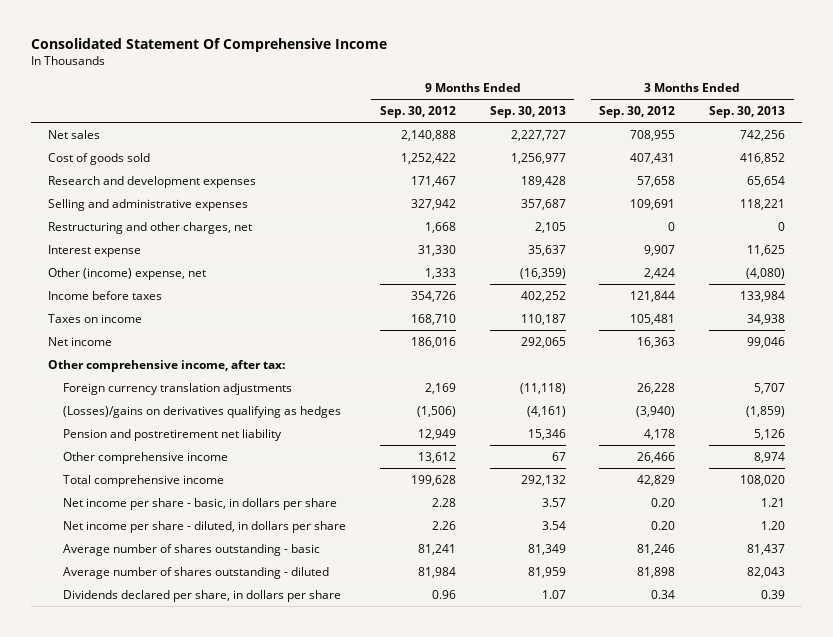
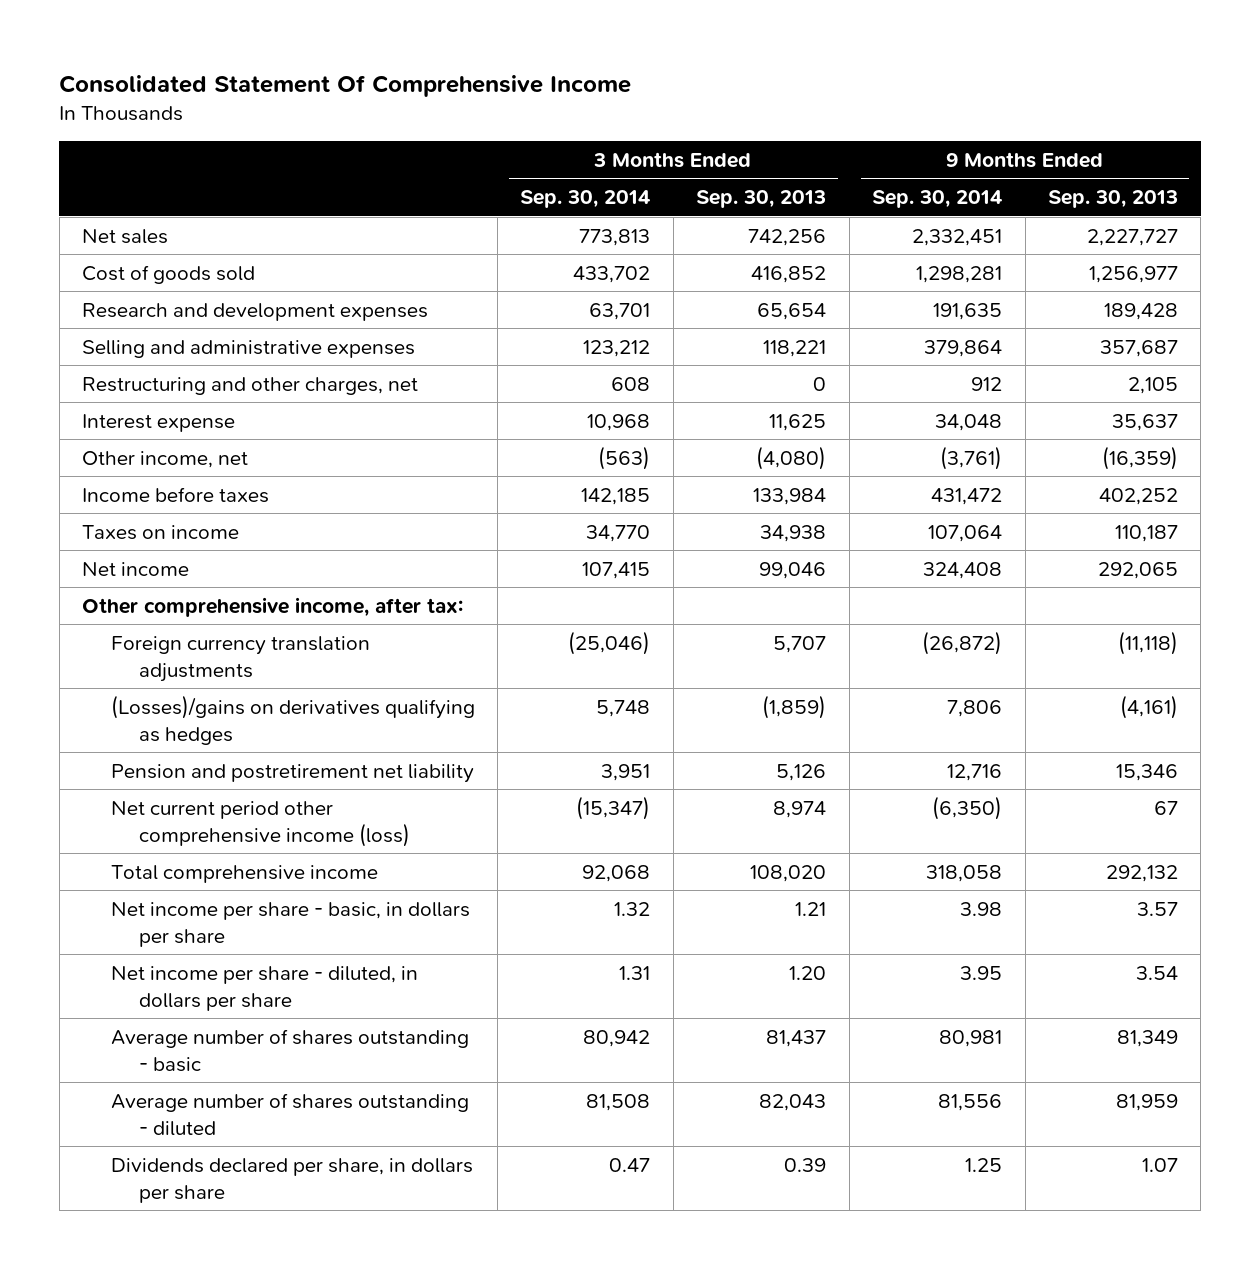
[379,105,456,118] Sep. 30, 2012 -> none
[599,105,676,118] Sep. 30, 2012 -> none
none -> [520,190,651,209] Sep. 30, 2014
none -> [872,190,1003,209] Sep. 30, 2014
[47,267,206,280] Other (income) expense, net -> [82,450,249,468] Other income, net
[63,451,229,464] Other comprehensive income -> [110,800,410,847] Net current period other comprehensive income (loss)

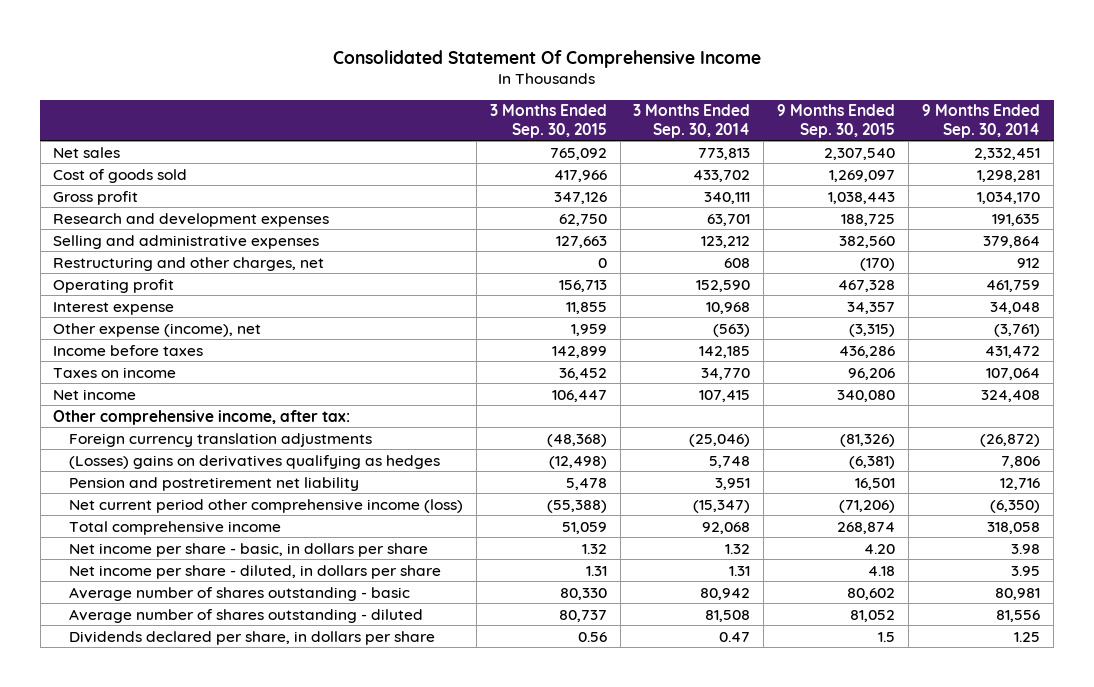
[696,190,827,209] Sep. 30, 2013 -> none
[1048,190,1179,209] Sep. 30, 2013 -> none
none -> [489,104,607,138] 3 Months Ended Sep. 30, 2015
none -> [777,104,896,138] 9 Months Ended Sep. 30, 2015
none -> [53,190,139,205] Gross profit
none -> [53,278,175,293] Operating profit
[82,450,249,468] Other income, net -> [53,322,262,337] Other expense (income), net
[110,694,475,745] (Losses)/gains on derivatives qualifying as hedges -> [68,454,440,469] (Losses) gains on derivatives qualifying as hedges

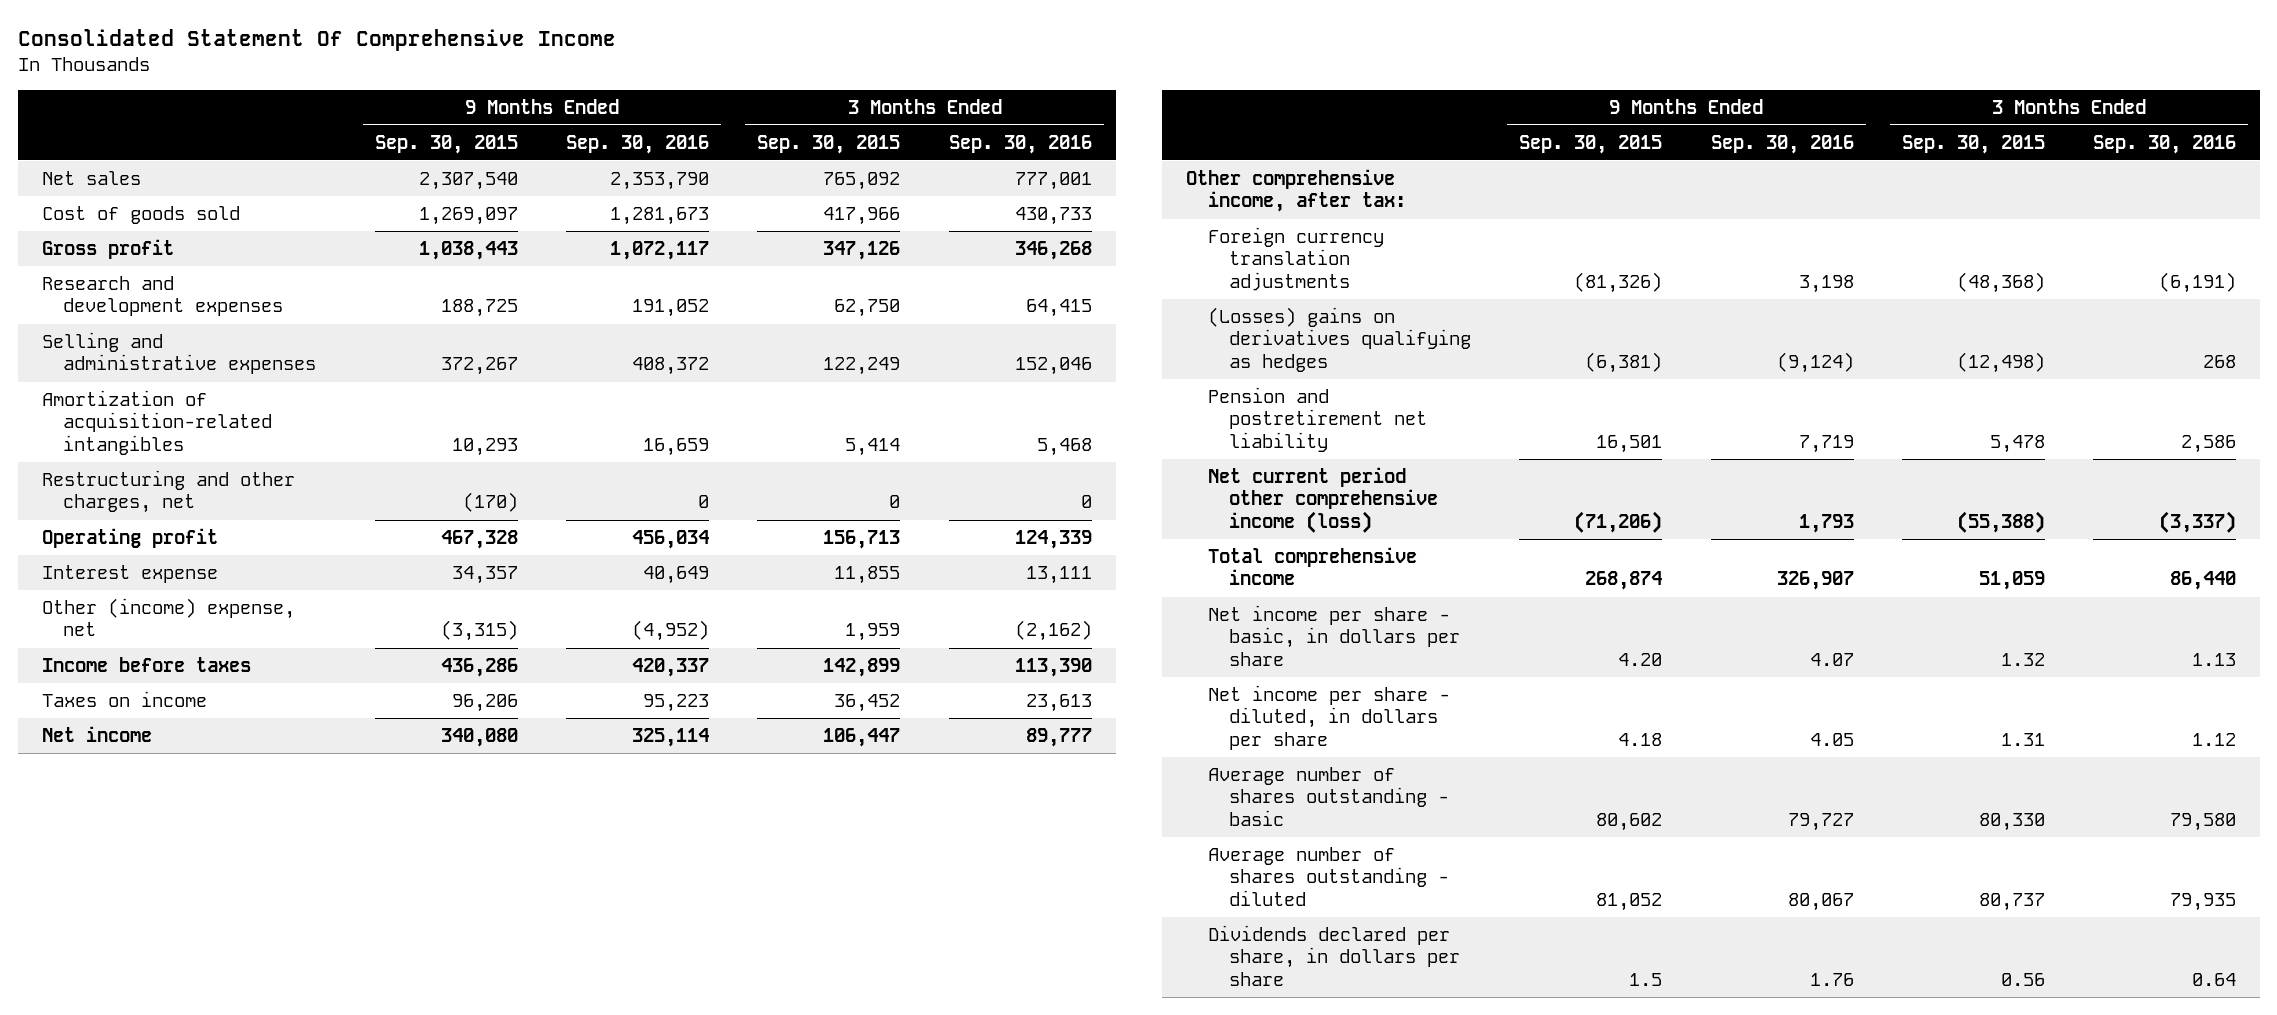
[633,104,751,138] 3 Months Ended Sep. 30, 2014 -> none
[922,104,1041,138] 9 Months Ended Sep. 30, 2014 -> none
none -> [566,134,710,154] Sep. 30, 2016
none -> [948,134,1092,154] Sep. 30, 2016
[555,235,607,248] 127,663 -> [823,357,901,376] 122,249
[839,235,896,248] 382,560 -> [441,357,519,376] 372,267
none -> [41,390,273,455] Amortization of acquisition-related intangibles
[53,322,262,337] Other expense (income), net -> [41,598,295,637] Other (income) expense, net

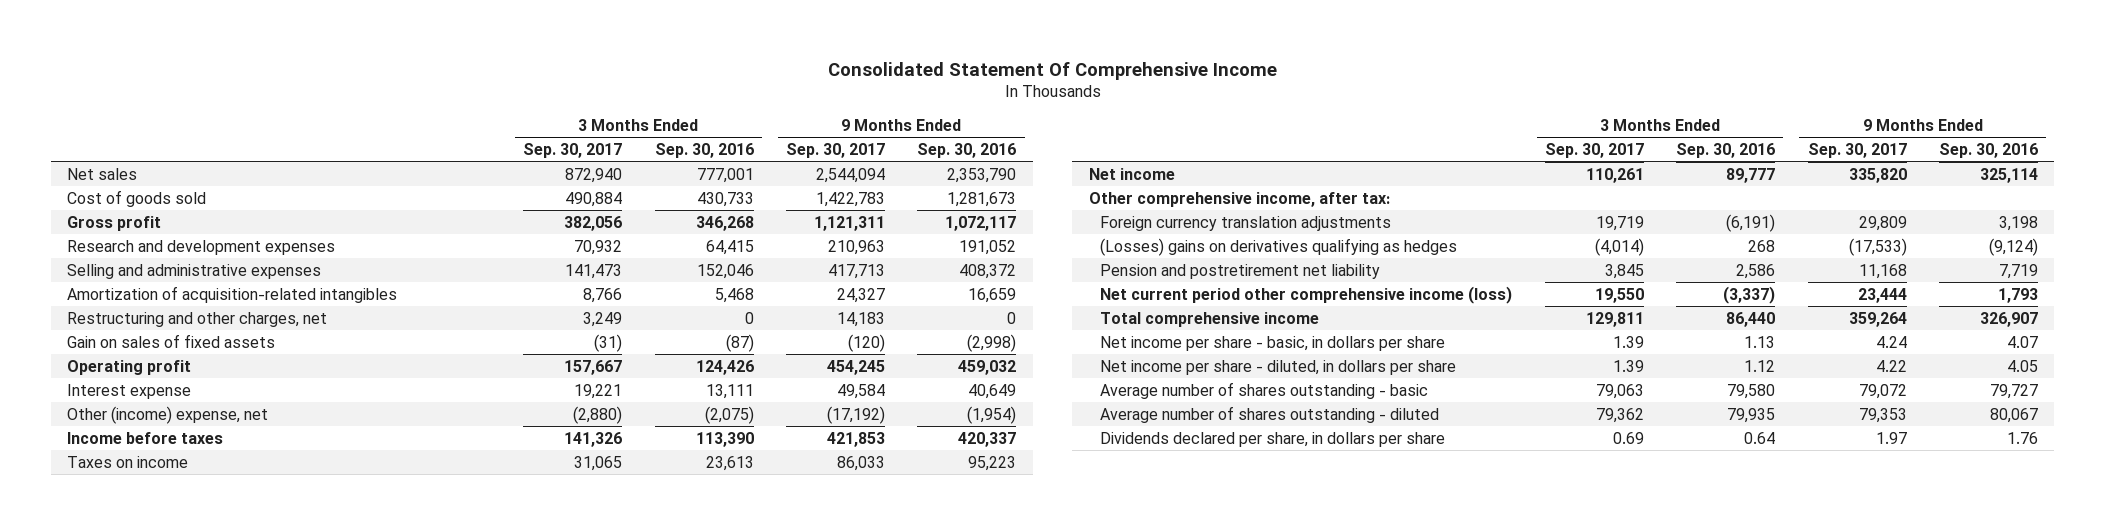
[375,134,519,154] Sep. 30, 2015 -> none
[757,134,901,154] Sep. 30, 2015 -> none
none -> [523,142,623,158] Sep. 30, 2017
none -> [786,142,886,158] Sep. 30, 2017
none -> [67,333,276,348] Gain on sales of fixed assets
[632,530,710,550] 456,034 -> [958,359,1017,375] 459,032
[1014,530,1092,550] 124,339 -> [695,359,754,375] 124,426
[632,620,710,642] (4,952) -> [967,405,1017,424] (1,954)
[1014,620,1092,642] (2,162) -> [704,405,754,424] (2,075)

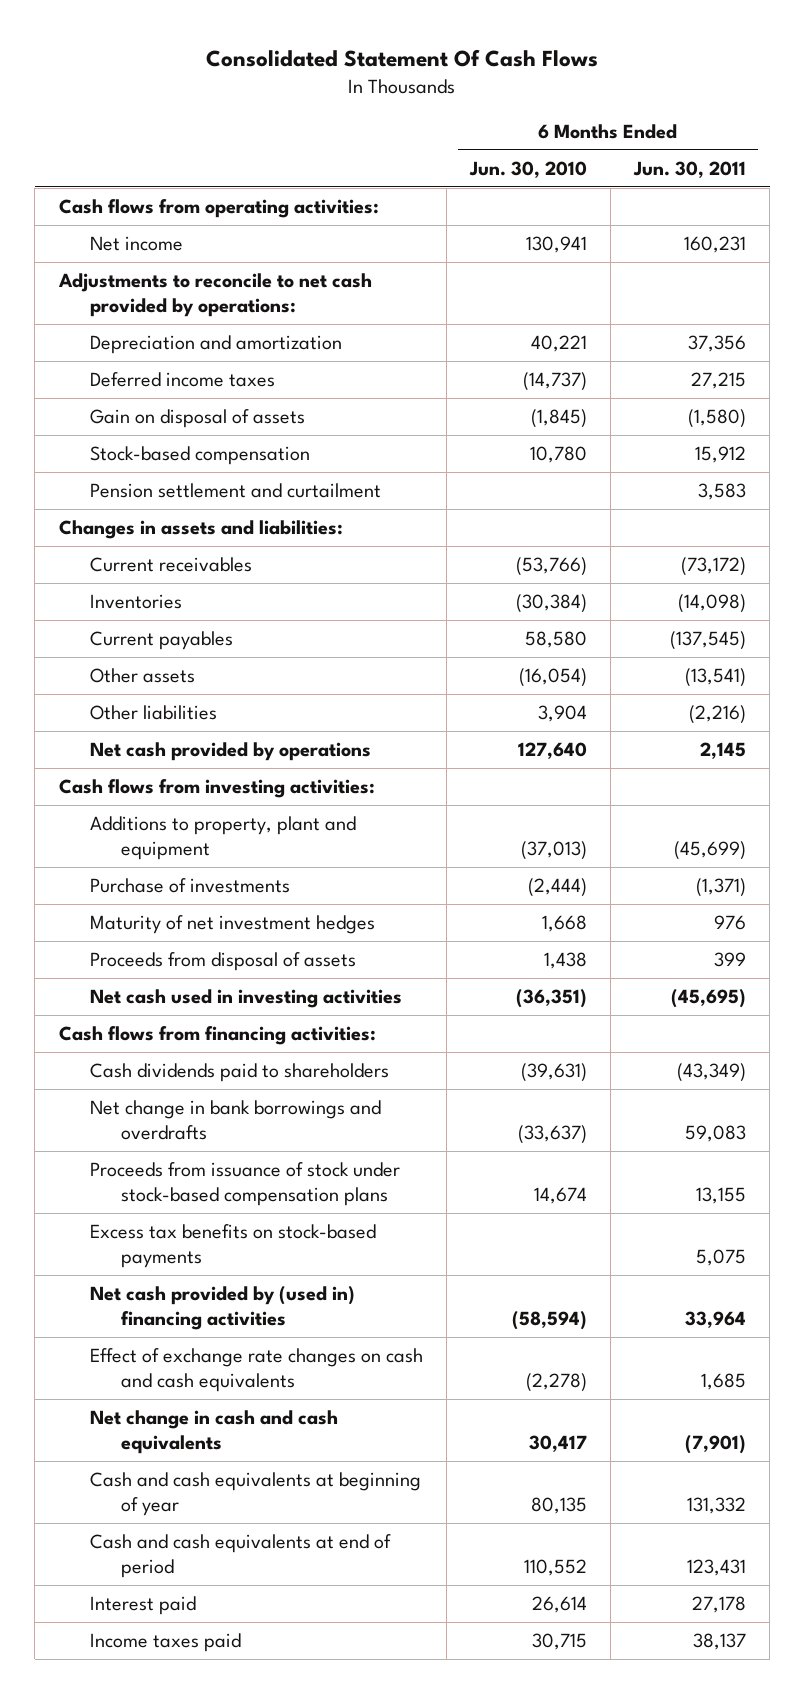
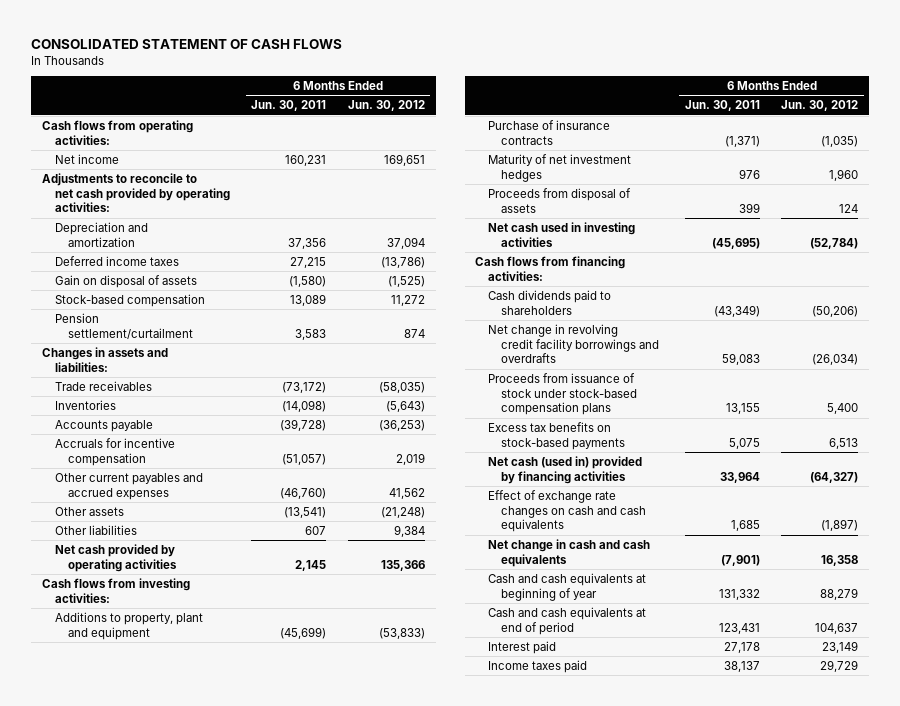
[206,49,599,68] Consolidated Statement Of Cash Flows -> [31,38,343,49] CONSOLIDATED STATEMENT OF CASH FLOWS
[468,160,587,178] Jun. 30, 2010 -> none
none -> [347,100,425,112] Jun. 30, 2012
[57,273,372,318] Adjustments to reconcile to net cash provided by operations: -> [41,172,230,213] Adjustments to reconcile to net cash provided by operating activities:
[695,446,747,464] 15,912 -> [290,293,327,306] 13,089
[89,483,381,499] Pension settlement and curtailment -> [54,312,193,340] Pension settlement/curtailment
[89,557,252,573] Current receivables -> [54,380,152,391] Trade receivables
[89,631,233,651] Current payables -> none
none -> [54,419,153,432] Accounts payable
none -> [54,437,175,466] Accruals for incentive compensation
none -> [54,472,203,500] Other current payables and accrued expenses
[689,705,747,725] (2,216) -> [305,525,327,535] 607
[89,742,371,762] Net cash provided by operations -> [54,543,177,572] Net cash provided by operating activities
[89,878,290,894] Purchase of investments -> [488,119,611,145] Purchase of insurance contracts
[89,1100,381,1141] Net change in bank borrowings and overdrafts -> [488,323,660,364] Net change in revolving credit facility borrowings and overdrafts
[89,1286,355,1331] Net cash provided by (used in) financing activities -> [488,455,643,484] Net cash (used in) provided by financing activities

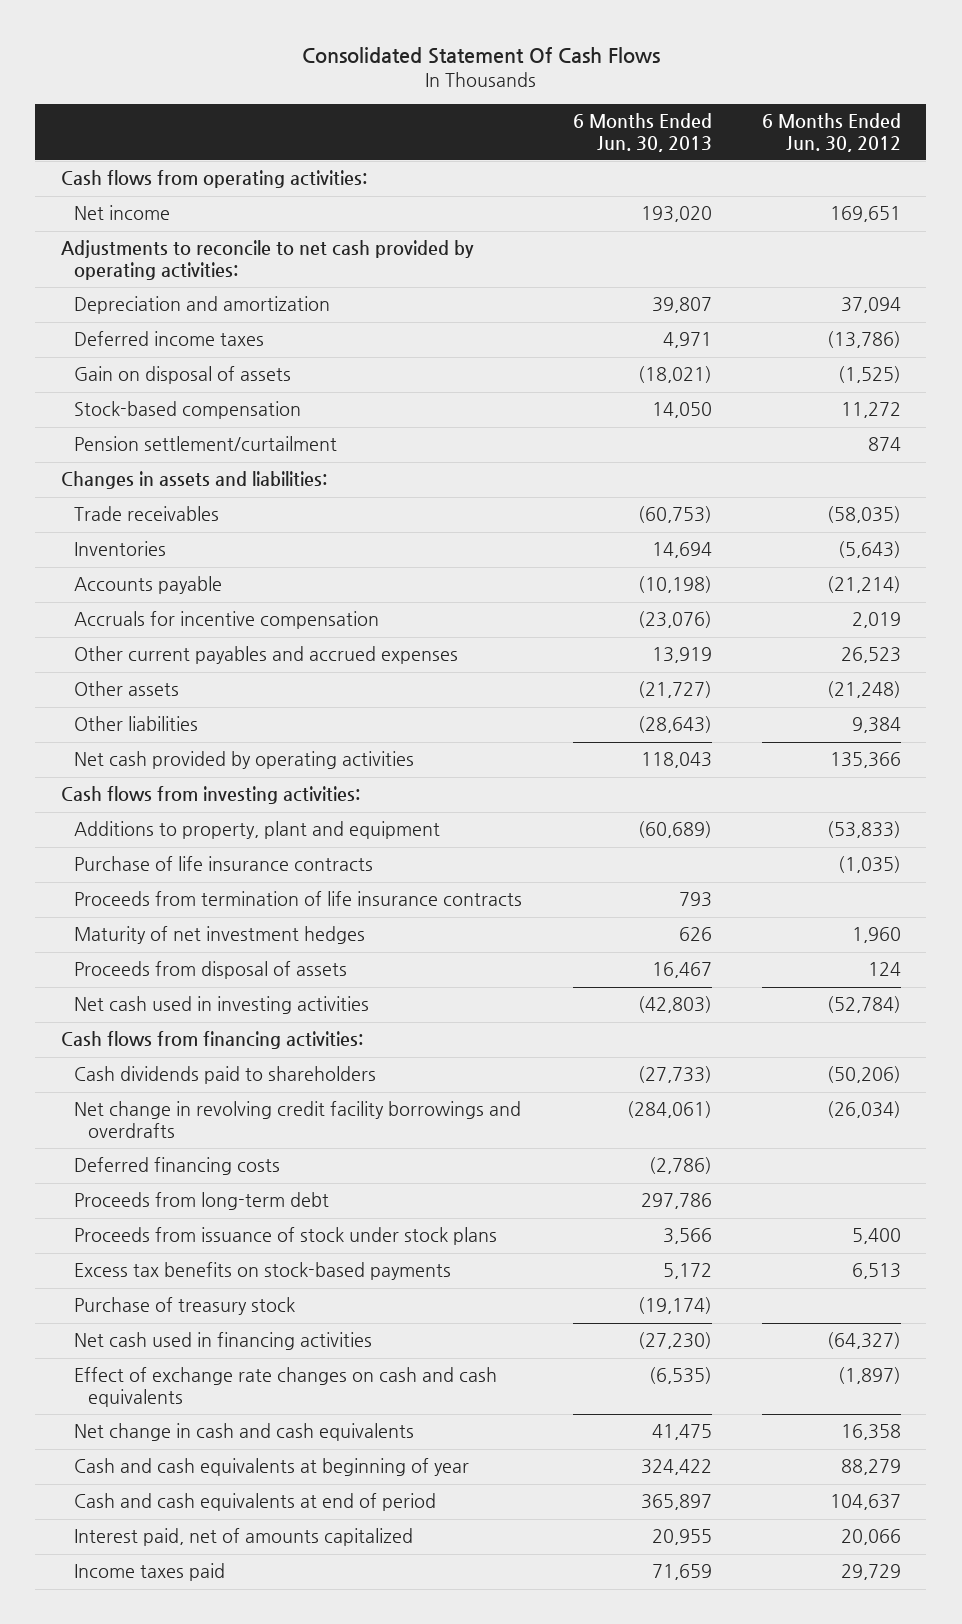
[31,38,343,49] CONSOLIDATED STATEMENT OF CASH FLOWS -> [301,47,660,65] Consolidated Statement Of Cash Flows
[251,100,327,112] Jun. 30, 2011 -> none
none -> [572,112,712,152] 6 Months Ended Jun. 30, 2013
[378,419,425,431] (36,253) -> [827,576,902,594] (21,214)
[388,487,425,499] 41,562 -> [841,647,902,664] 26,523
[488,119,611,145] Purchase of insurance contracts -> [74,856,374,872] Purchase of life insurance contracts
none -> [74,891,523,907] Proceeds from termination of life insurance contracts
none -> [74,1157,281,1176] Deferred financing costs
none -> [74,1192,330,1211] Proceeds from long-term debt
[488,372,638,416] Proceeds from issuance of stock under stock-based compensation plans -> [74,1227,498,1246] Proceeds from issuance of stock under stock plans
none -> [74,1297,296,1316] Purchase of treasury stock
[488,455,643,484] Net cash (used in) provided by financing activities -> [74,1332,373,1351] Net cash used in financing activities
[488,640,557,654] Interest paid -> [74,1528,414,1547] Interest paid, net of amounts capitalized
[822,640,859,653] 23,149 -> [841,1529,902,1546] 20,066

